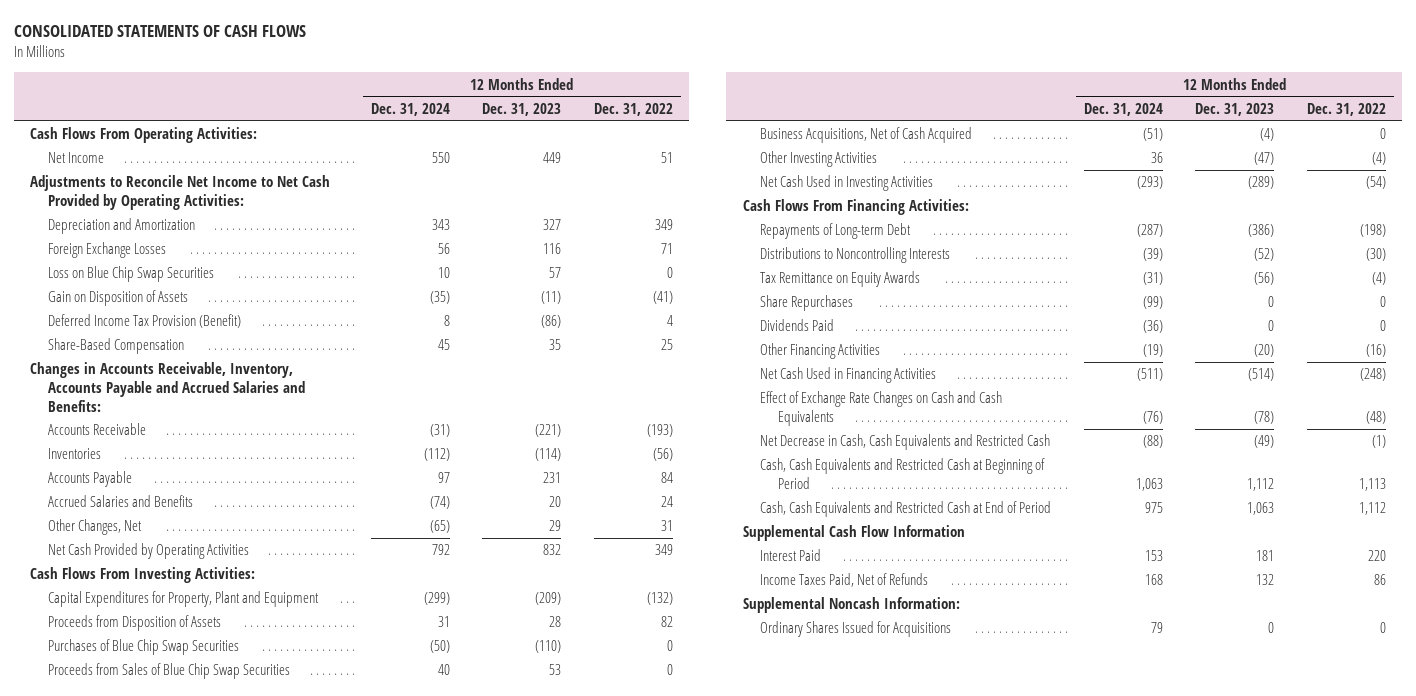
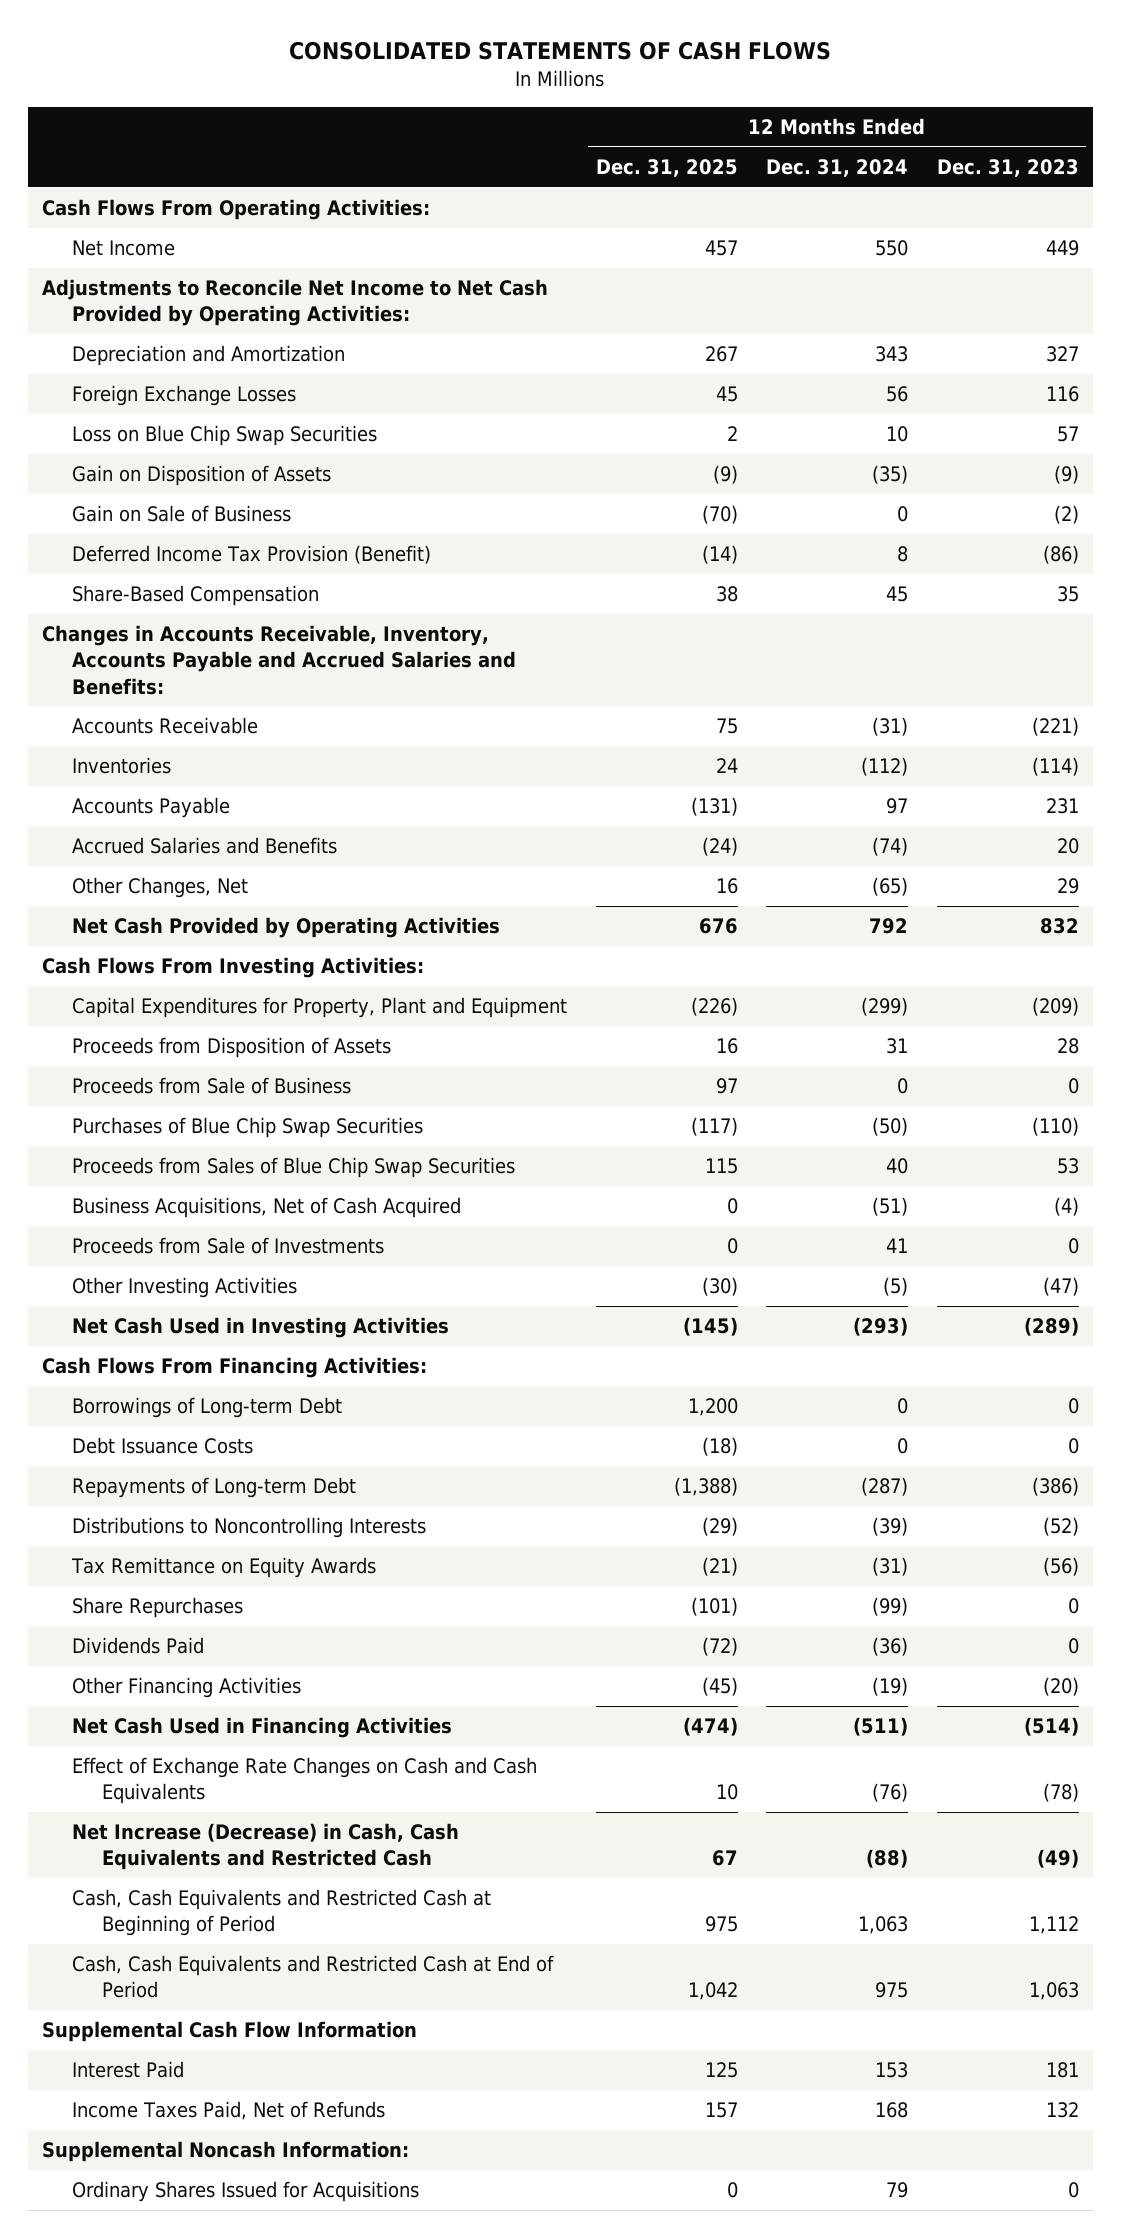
[593,102,673,116] Dec. 31, 2022 -> none
none -> [595,159,738,178] Dec. 31, 2025
[541,291,562,305] (11) -> [1053,465,1079,485] (9)
none -> [71,505,291,523] Gain on Sale of Business
none -> [71,1077,351,1095] Proceeds from Sale of Business
none -> [71,1237,384,1255] Proceeds from Sale of Investments
[1150,152,1163,164] 36 -> [883,1277,909,1297] (5)
none -> [71,1397,342,1419] Borrowings of Long-term Debt
none -> [71,1437,253,1455] Debt Issuance Costs
[760,434,1051,451] Net Decrease in Cash, Cash Equivalents and Restricted Cash -> [71,1823,459,1871] Net Increase (Decrease) in Cash, Cash Equivalents and Restricted Cash

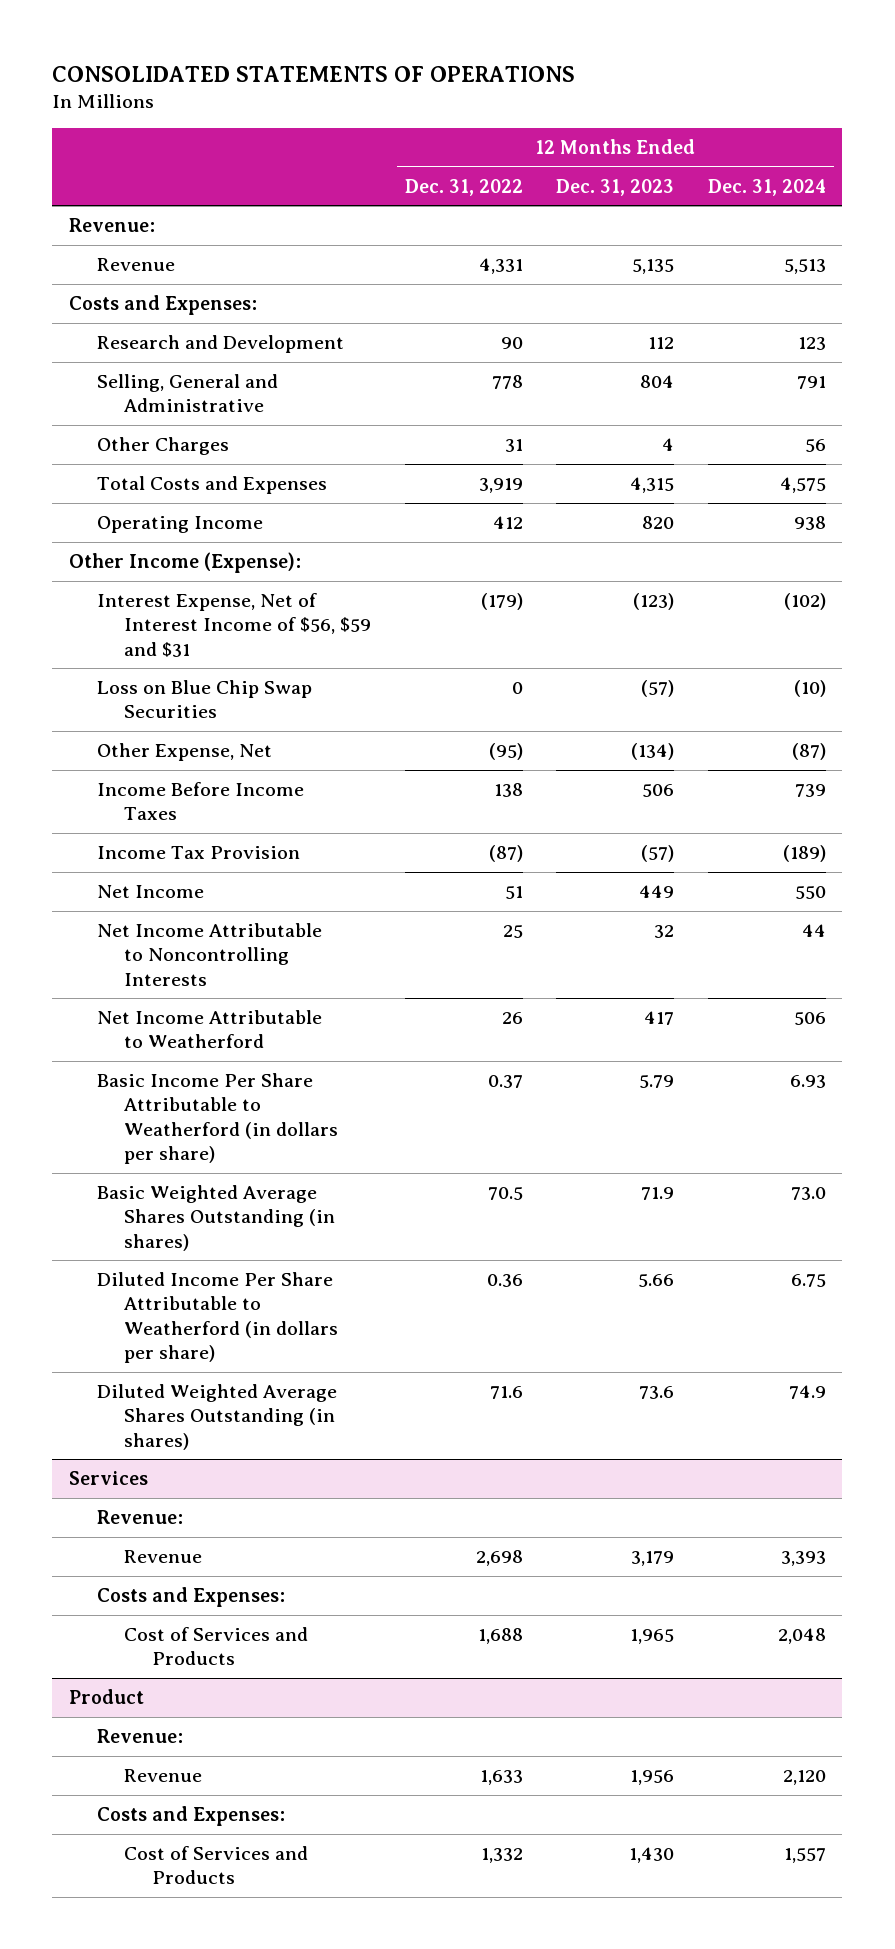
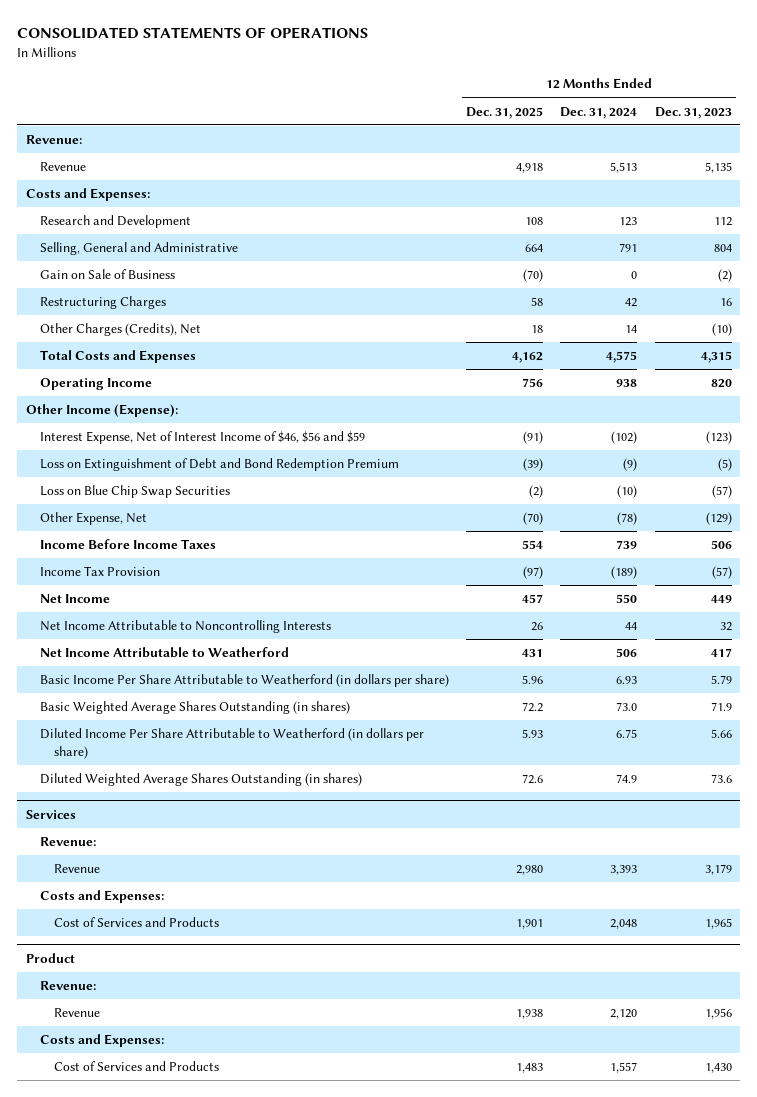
[404,178,523,196] Dec. 31, 2022 -> none
none -> [465,106,543,119] Dec. 31, 2025
none -> [39,269,175,280] Gain on Sale of Business
none -> [39,296,166,310] Restructuring Charges
[96,437,229,456] Other Charges -> [39,323,201,337] Other Charges (Credits), Net
[662,438,675,452] 4 -> [711,323,732,337] (10)
[804,439,826,453] 56 -> [625,325,638,334] 14
[96,593,372,657] Interest Expense, Net of Interest Income of $56, $59 and $31 -> [39,431,365,445] Interest Expense, Net of Interest Income of $46, $56 and $59
none -> [39,458,399,472] Loss on Extinguishment of Debt and Bond Redemption Premium
[631,743,675,761] (134) -> [705,512,732,526] (129)
[791,743,826,761] (87) -> [617,512,638,526] (78)

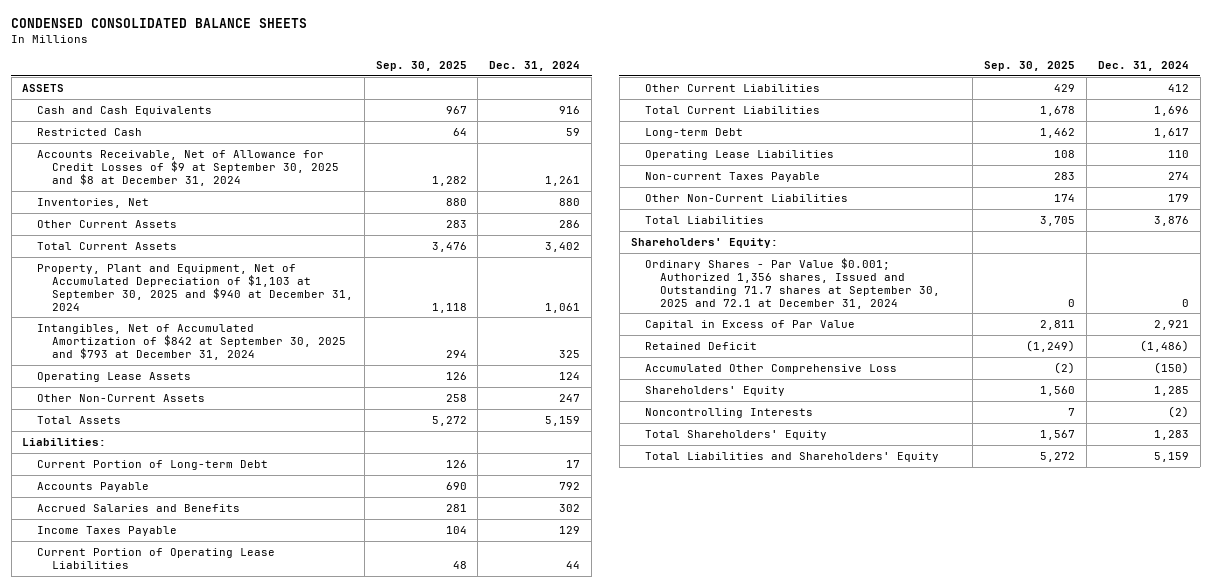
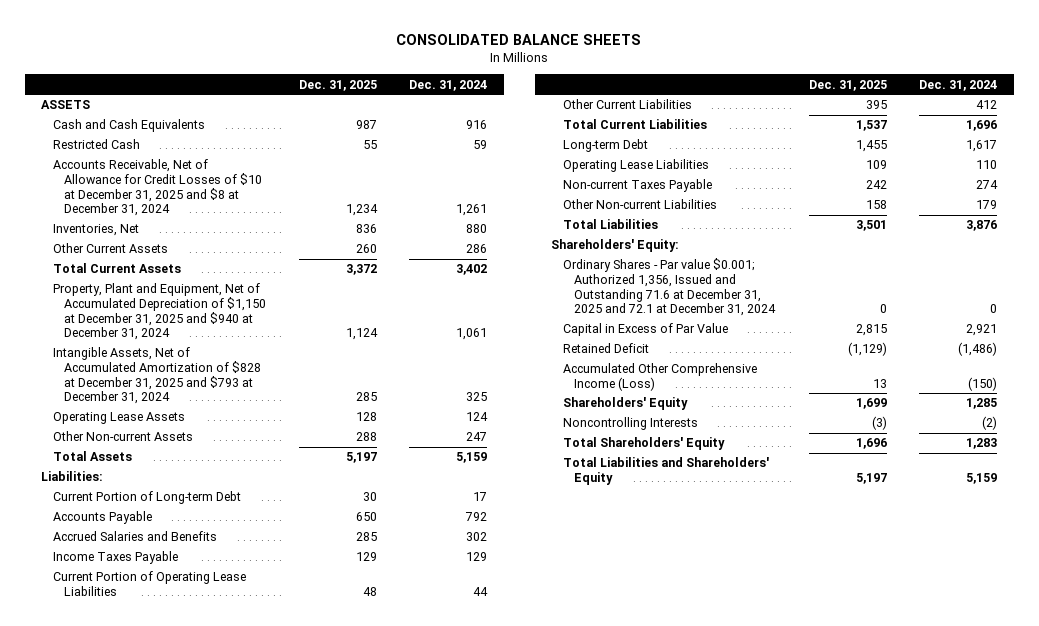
[11,18,308,29] CONDENSED CONSOLIDATED BALANCE SHEETS -> [396,33,642,45] CONSOLIDATED BALANCE SHEETS
[375,60,467,71] Sep. 30, 2025 -> none
none -> [298,79,377,91] Dec. 31, 2025
[37,149,339,186] Accounts Receivable, Net of Allowance for Credit Losses of $9 at September 30, 2025 and $8 at December 31, 2024 -> [52,159,262,217] Accounts Receivable, Net of Allowance for Credit Losses of $10 at December 31, 2025 and $8 at December 31, 2024
[37,263,353,311] Property, Plant and Equipment, Net of Accumulated Depreciation of $1,103 at September 30, 2025 and $940 at December 31, 2024 -> [52,283,266,341] Property, Plant and Equipment, Net of Accumulated Depreciation of $1,150 at December 31, 2025 and $940 at December 31, 2024
[37,323,346,360] Intangibles, Net of Accumulated Amortization of $842 at September 30, 2025 and $793 at December 31, 2024 -> [52,347,261,405] Intangible Assets, Net of Accumulated Amortization of $828 at December 31, 2025 and $793 at December 31, 2024
[37,393,206,402] Other Non-Current Assets -> [52,431,193,442] Other Non-current Assets
[645,193,849,202] Other Non-Current Liabilities -> [562,199,717,210] Other Non-current Liabilities
[645,257,940,309] Ordinary Shares - Par Value $0.001; Authorized 1,356 shares, Issued and Outstanding 71.7 shares at September 30, 2025 and 72.1 at December 31, 2024 -> [562,258,776,317] Ordinary Shares - Par value $0.001; Authorized 1,356, Issued and Outstanding 71.6 at December 31, 2025 and 72.1 at December 31, 2024
[645,363,898,374] Accumulated Other Comprehensive Loss -> [562,363,757,391] Accumulated Other Comprehensive Income (Loss)

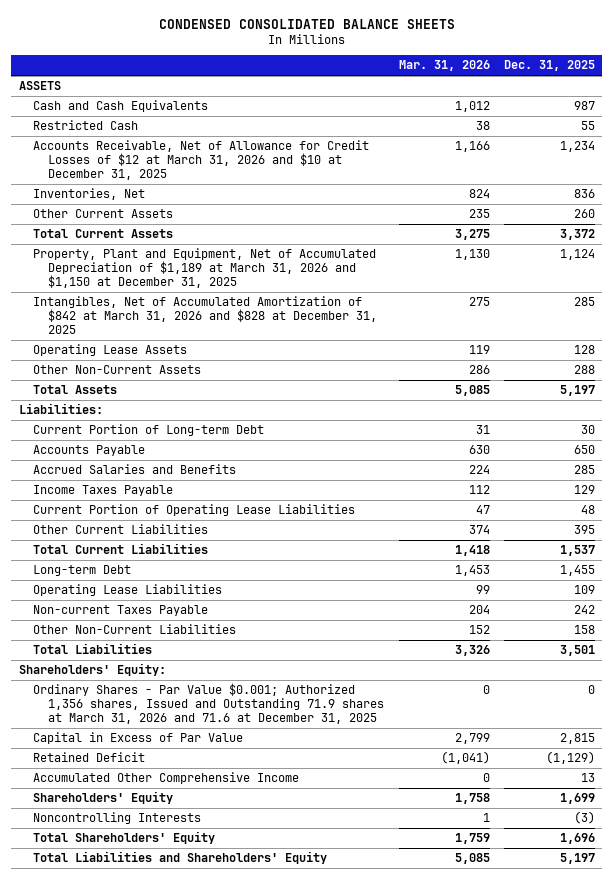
[396,33,642,45] CONSOLIDATED BALANCE SHEETS -> [158,18,455,29] CONDENSED CONSOLIDATED BALANCE SHEETS
[409,79,488,91] Dec. 31, 2024 -> none
none -> [398,60,490,72] Mar. 31, 2026
[52,159,262,217] Accounts Receivable, Net of Allowance for Credit Losses of $10 at December 31, 2025 and $8 at December 31, 2024 -> [33,140,370,180] Accounts Receivable, Net of Allowance for Credit Losses of $12 at March 31, 2026 and $10 at December 31, 2025
[52,283,266,341] Property, Plant and Equipment, Net of Accumulated Depreciation of $1,150 at December 31, 2025 and $940 at December 31, 2024 -> [33,248,377,288] Property, Plant and Equipment, Net of Accumulated Depreciation of $1,189 at March 31, 2026 and $1,150 at December 31, 2025
[52,347,261,405] Intangible Assets, Net of Accumulated Amortization of $828 at December 31, 2025 and $793 at December 31, 2024 -> [33,296,378,334] Intangibles, Net of Accumulated Amortization of $842 at March 31, 2026 and $828 at December 31, 2025
[52,431,193,442] Other Non-current Assets -> [33,365,202,375] Other Non-Current Assets
[562,199,717,210] Other Non-current Liabilities -> [33,624,237,635] Other Non-Current Liabilities
[562,258,776,317] Ordinary Shares - Par value $0.001; Authorized 1,356, Issued and Outstanding 71.6 at December 31, 2025 and 72.1 at December 31, 2024 -> [33,683,385,724] Ordinary Shares - Par Value $0.001; Authorized 1,356 shares, Issued and Outstanding 71.9 shares at March 31, 2026 and 71.6 at December 31, 2025
[562,363,757,391] Accumulated Other Comprehensive Income (Loss) -> [33,772,300,785] Accumulated Other Comprehensive Income

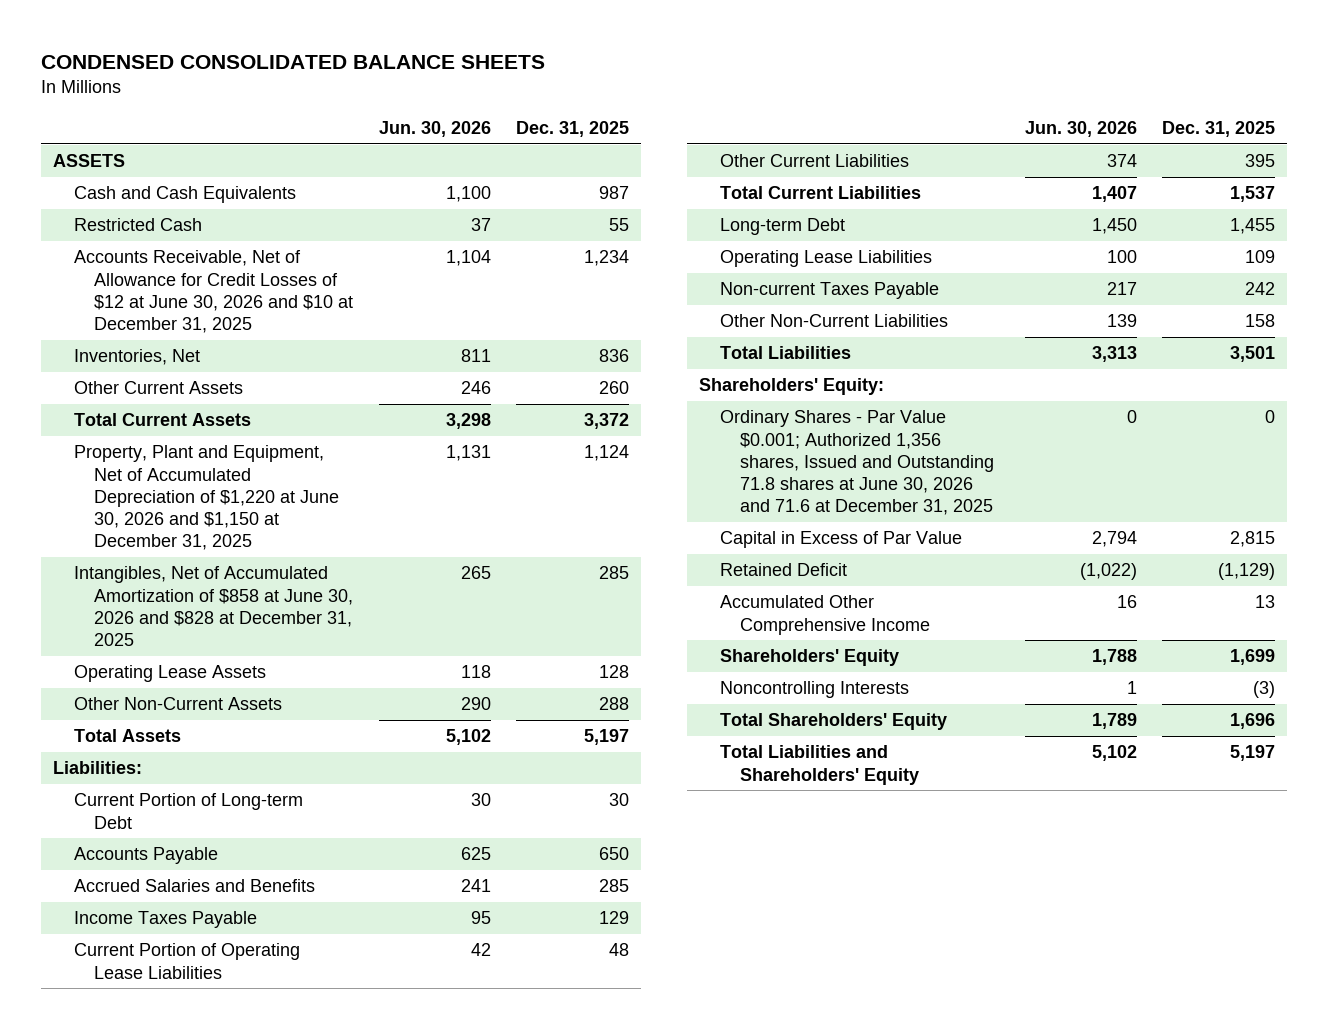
[398,60,490,72] Mar. 31, 2026 -> none
none -> [378,120,491,137] Jun. 30, 2026
[33,140,370,180] Accounts Receivable, Net of Allowance for Credit Losses of $12 at March 31, 2026 and $10 at December 31, 2025 -> [73,250,354,333] Accounts Receivable, Net of Allowance for Credit Losses of $12 at June 30, 2026 and $10 at December 31, 2025
[33,248,377,288] Property, Plant and Equipment, Net of Accumulated Depreciation of $1,189 at March 31, 2026 and $1,150 at December 31, 2025 -> [73,445,340,551] Property, Plant and Equipment, Net of Accumulated Depreciation of $1,220 at June 30, 2026 and $1,150 at December 31, 2025
[33,296,378,334] Intangibles, Net of Accumulated Amortization of $842 at March 31, 2026 and $828 at December 31, 2025 -> [73,566,354,646] Intangibles, Net of Accumulated Amortization of $858 at June 30, 2026 and $828 at December 31, 2025
[33,683,385,724] Ordinary Shares - Par Value $0.001; Authorized 1,356 shares, Issued and Outstanding 71.9 shares at March 31, 2026 and 71.6 at December 31, 2025 -> [719,410,995,516] Ordinary Shares - Par Value $0.001; Authorized 1,356 shares, Issued and Outstanding 71.8 shares at June 30, 2026 and 71.6 at December 31, 2025

